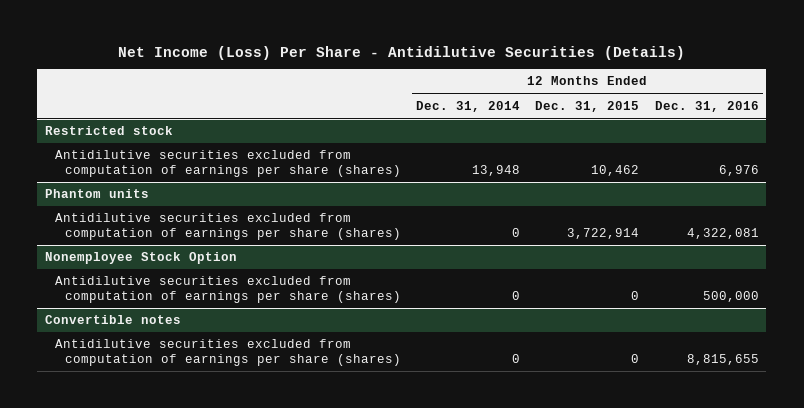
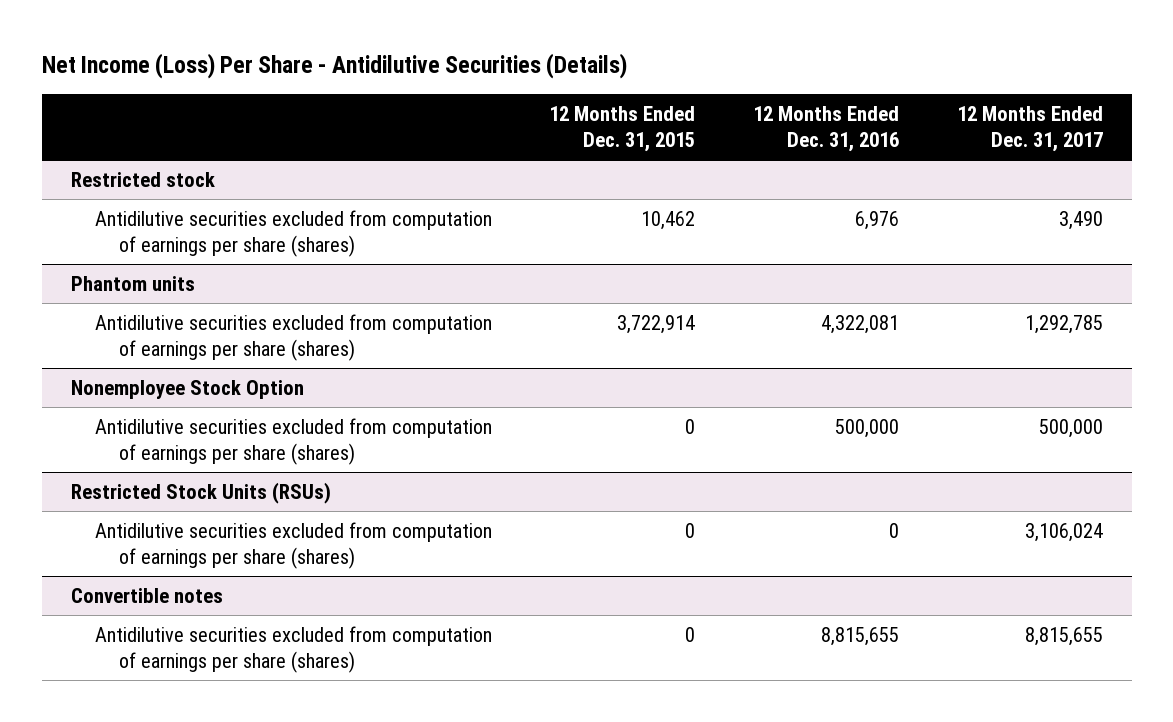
[416,100,521,112] Dec. 31, 2014 -> none
none -> [956,105,1103,152] 12 Months Ended Dec. 31, 2017
none -> [70,481,331,504] Restricted Stock Units (RSUs)
none -> [94,521,492,569] Antidilutive securities excluded from computation of earnings per share (shares)

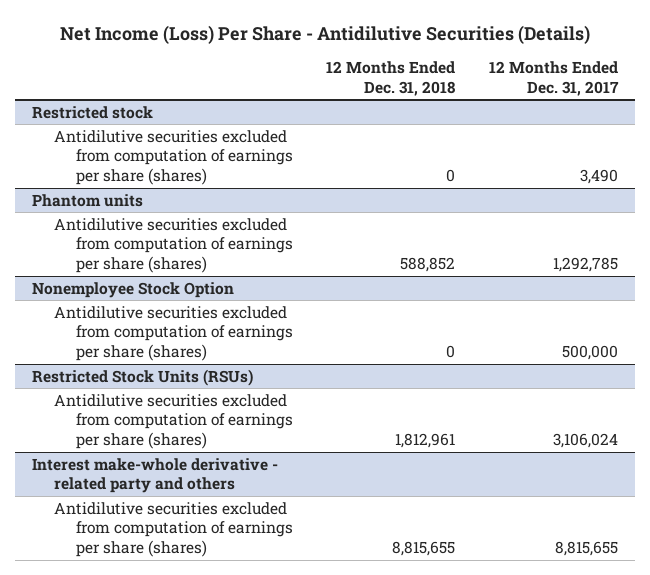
[549,105,696,152] 12 Months Ended Dec. 31, 2015 -> none
[753,105,900,152] 12 Months Ended Dec. 31, 2016 -> none
none -> [326,60,456,96] 12 Months Ended Dec. 31, 2018
[70,587,223,603] Convertible notes -> [32,457,279,494] Interest make-whole derivative - related party and others

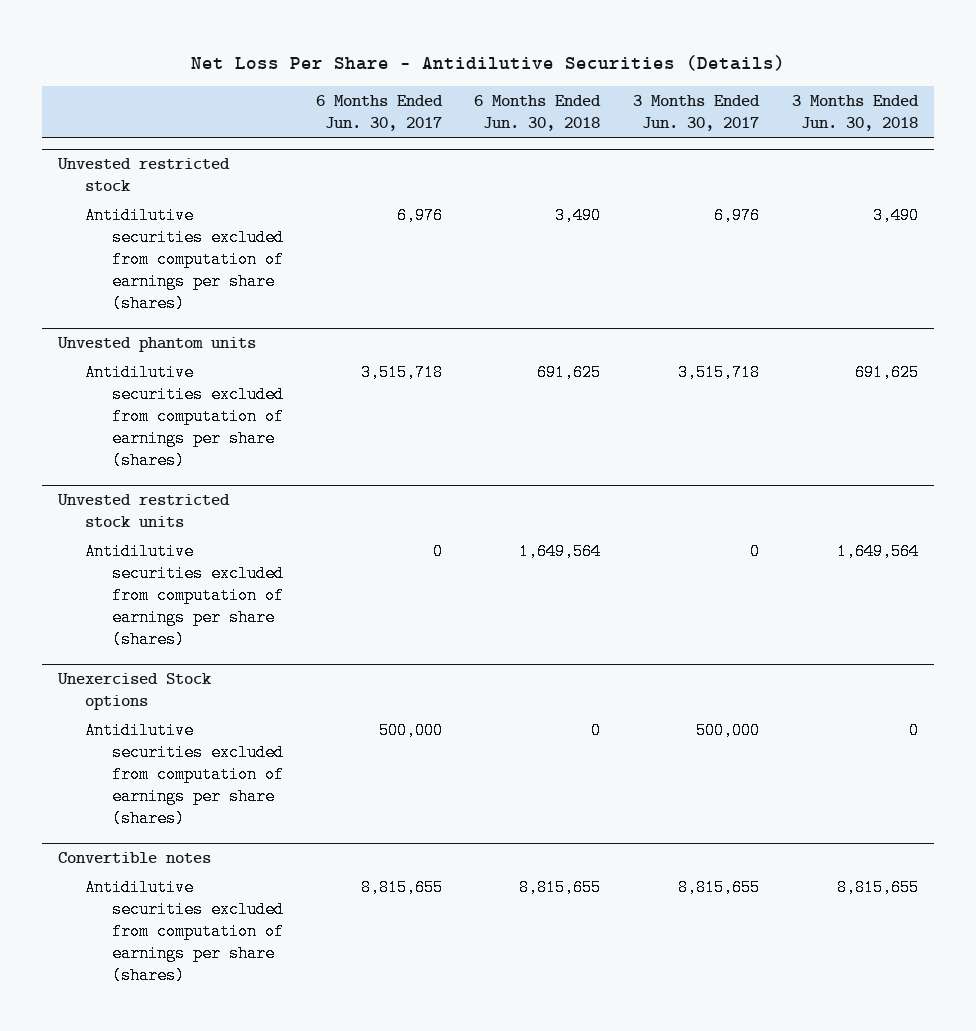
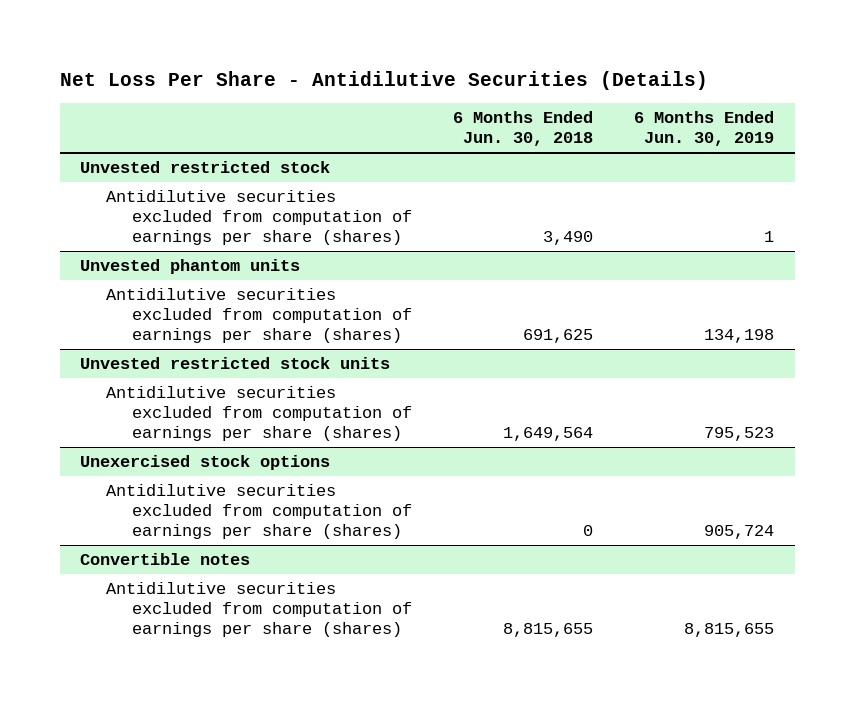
[315,94,443,132] 6 Months Ended Jun. 30, 2017 -> none
[633,94,761,132] 3 Months Ended Jun. 30, 2017 -> none
[791,94,919,132] 3 Months Ended Jun. 30, 2018 -> none
none -> [634,111,775,147] 6 Months Ended Jun. 30, 2019
[57,672,213,710] Unexercised Stock options -> [80,455,331,471] Unexercised stock options

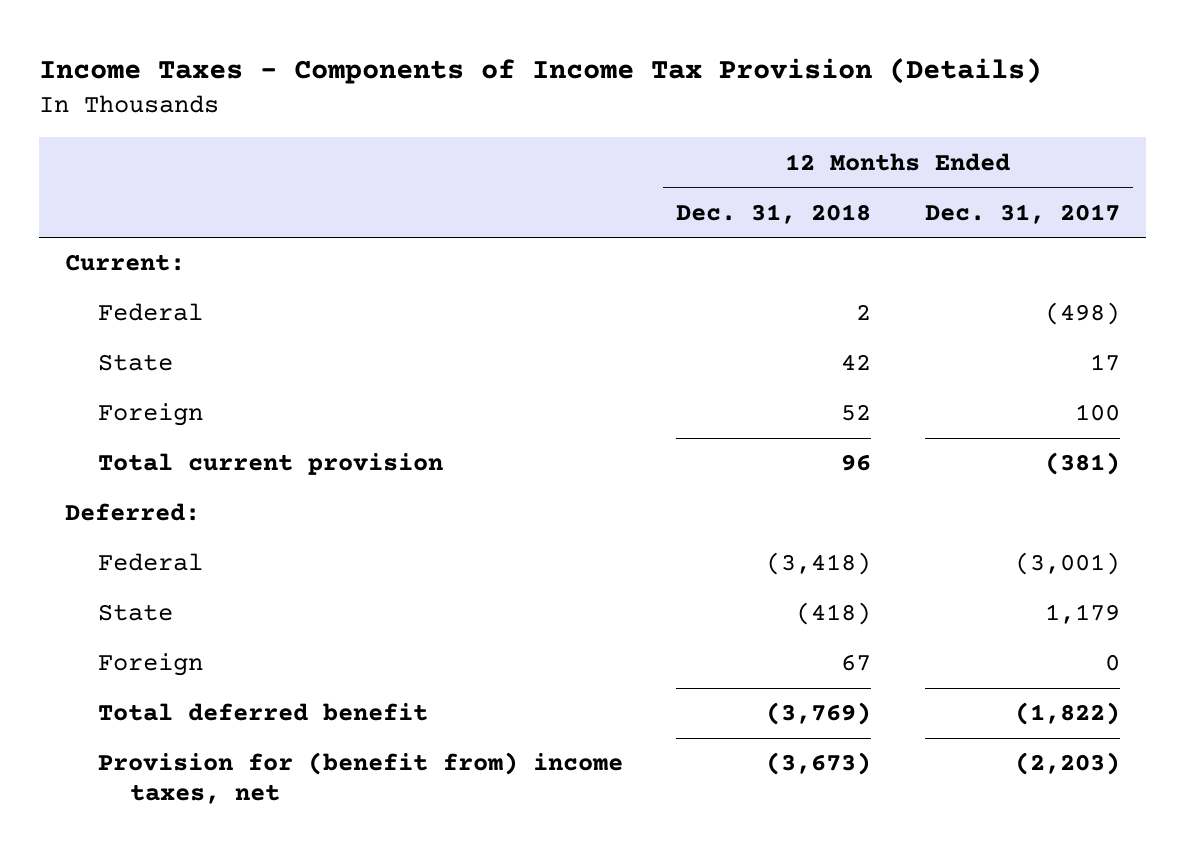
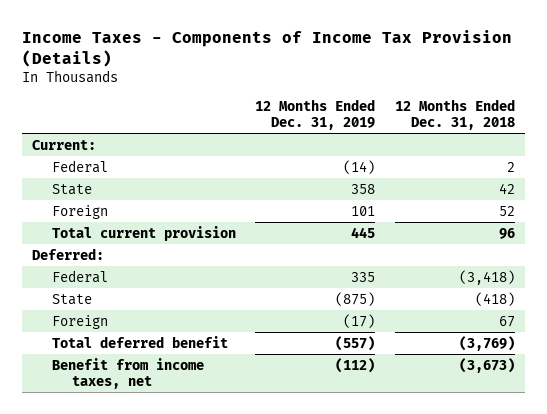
[924,203,1120,224] Dec. 31, 2017 -> none
none -> [255,99,376,130] 12 Months Ended Dec. 31, 2019
[97,752,623,805] Provision for (benefit from) income taxes, net -> [51,357,204,389] Benefit from income taxes, net

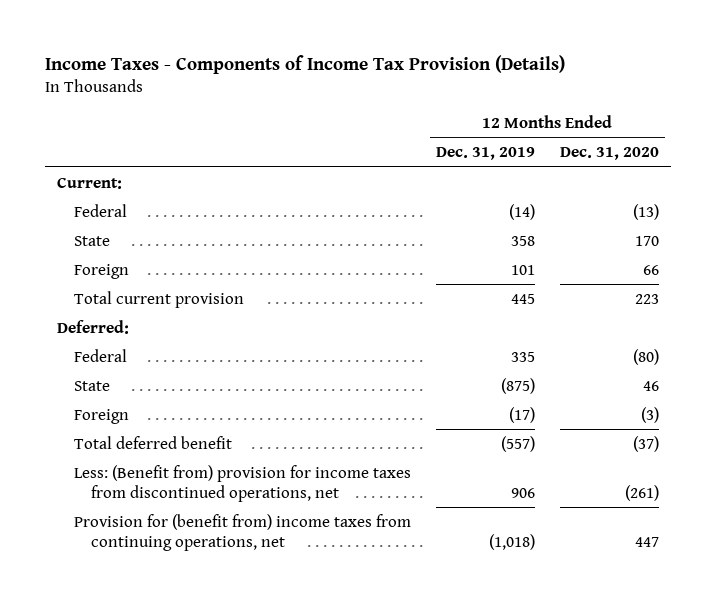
[394,99,515,130] 12 Months Ended Dec. 31, 2018 -> none
none -> [559,147,659,161] Dec. 31, 2020
none -> [74,464,412,502] Less: (Benefit from) provision for income taxes from discontinued operations, net
[51,357,204,389] Benefit from income taxes, net -> [74,513,412,551] Provision for (benefit from) income taxes from continuing operations, net
[335,357,376,373] (112) -> [488,533,535,550] (1,018)

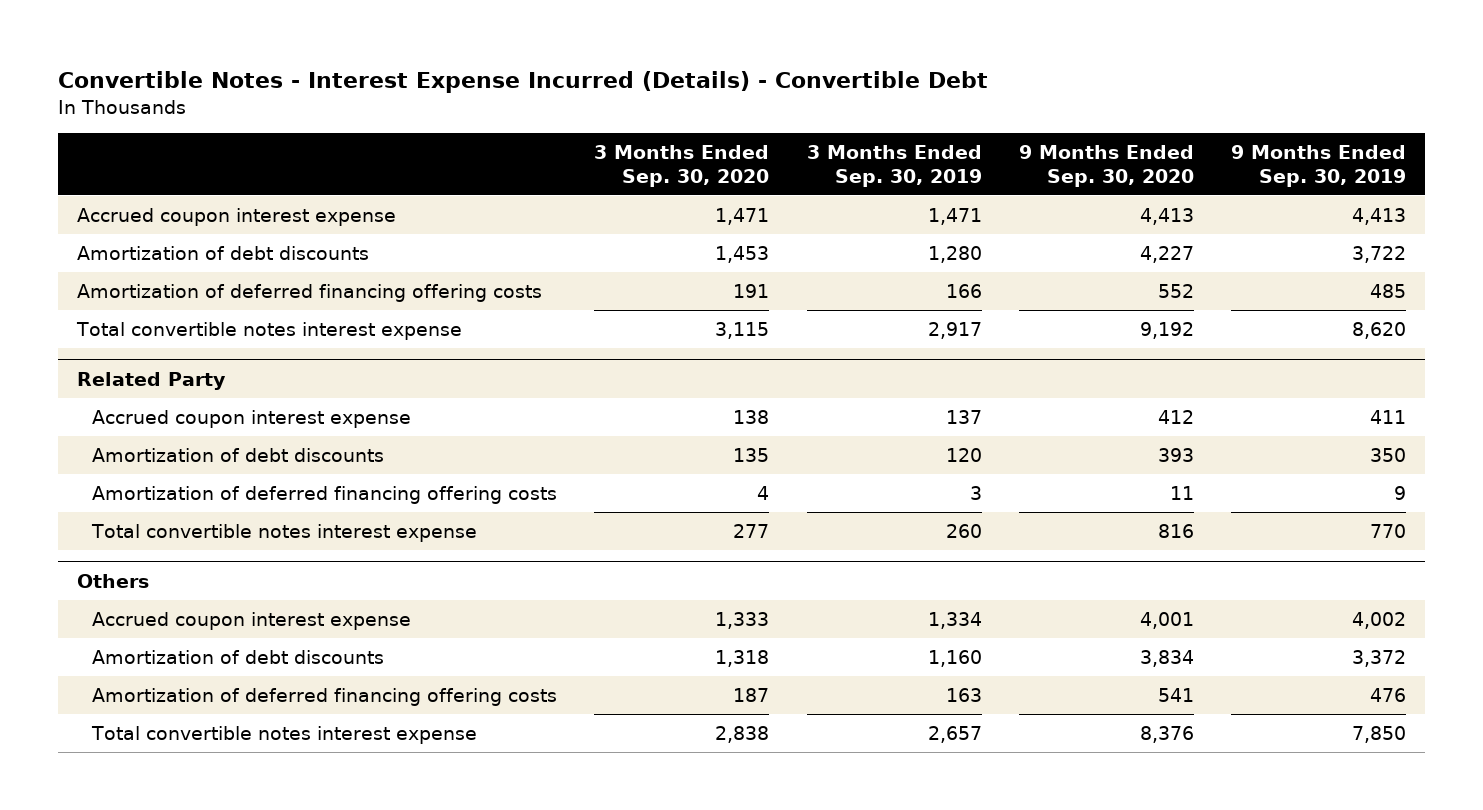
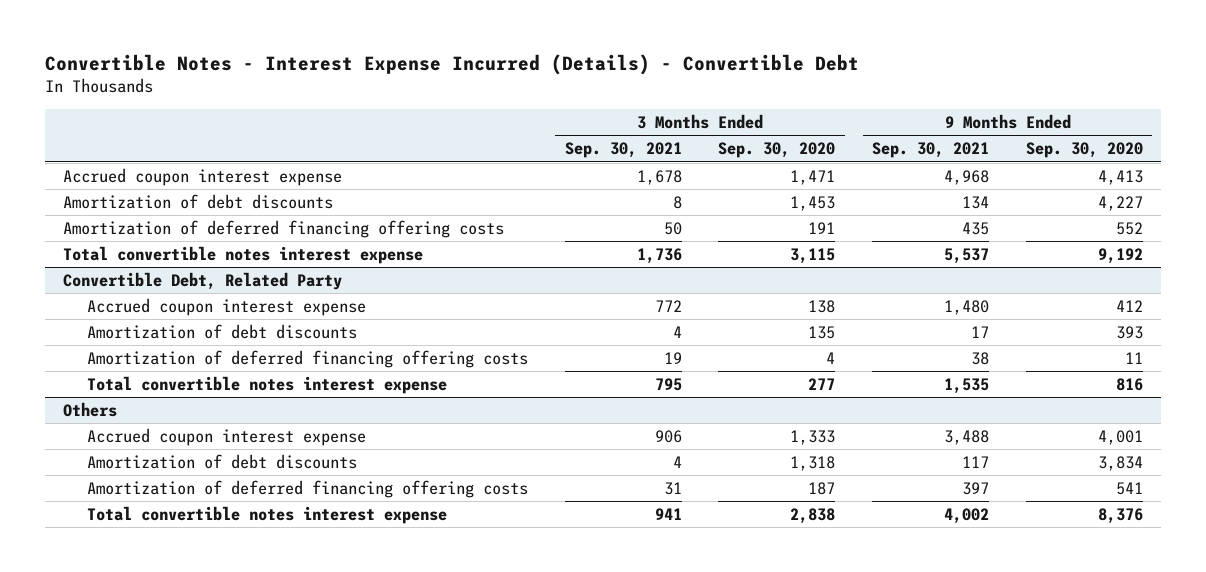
[806,144,982,187] 3 Months Ended Sep. 30, 2019 -> none
[1231,144,1407,187] 9 Months Ended Sep. 30, 2019 -> none
none -> [564,142,682,159] Sep. 30, 2021
none -> [872,142,990,159] Sep. 30, 2021
[77,371,227,390] Related Party -> [63,271,343,290] Convertible Debt, Related Party

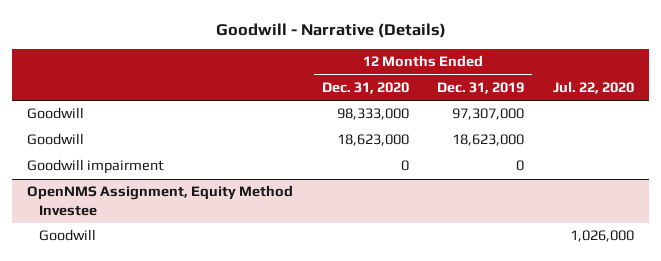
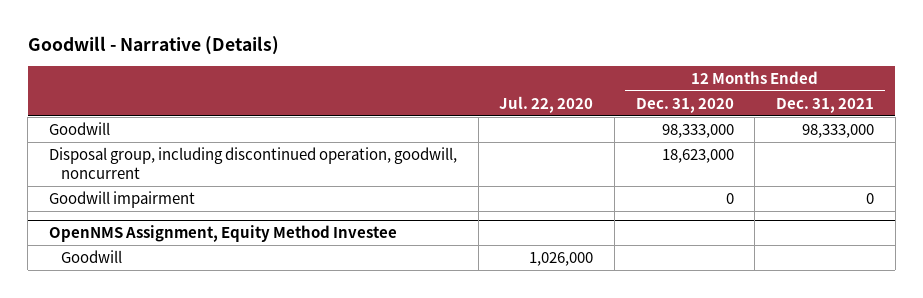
[437,82,525,95] Dec. 31, 2019 -> none
none -> [776,97,875,113] Dec. 31, 2021
[26,133,84,146] Goodwill -> [48,146,457,179] Disposal group, including discontinued operation, goodwill, noncurrent

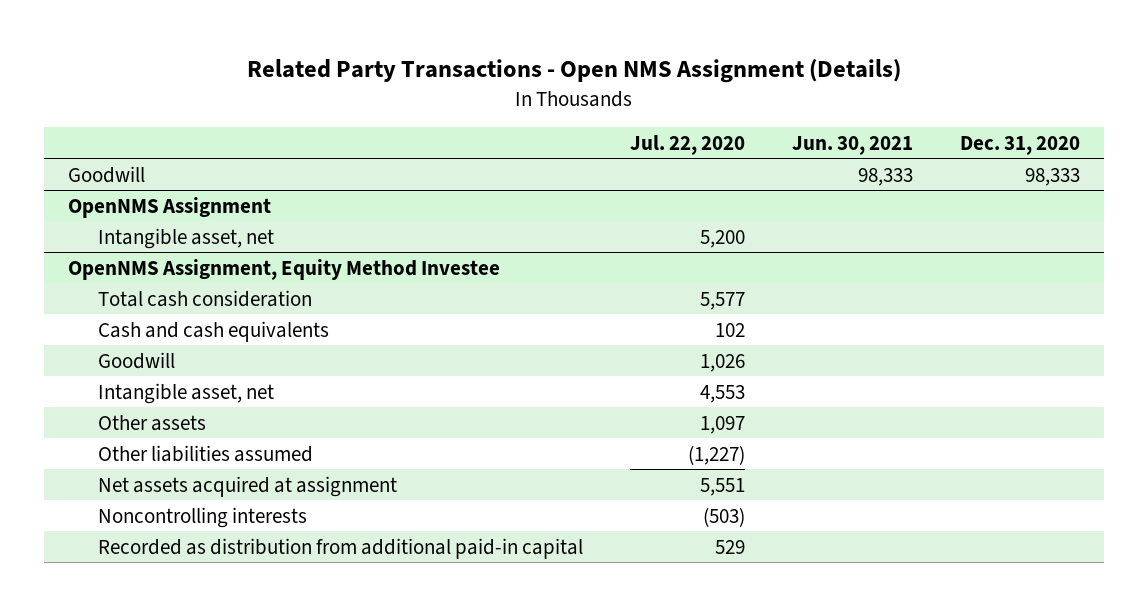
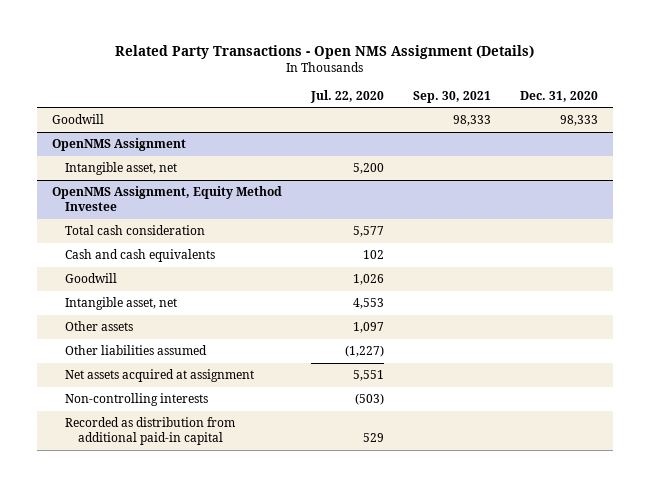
[792,135,914,155] Jun. 30, 2021 -> none
none -> [413,90,492,103] Sep. 30, 2021
[97,506,307,528] Noncontrolling interests -> [64,393,208,407] Non-controlling interests

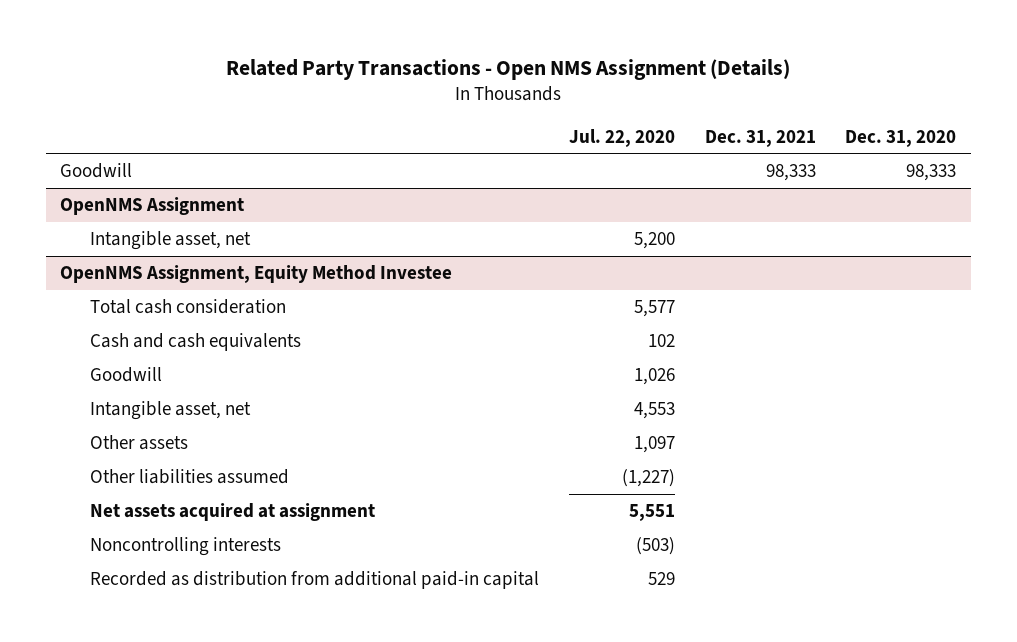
[413,90,492,103] Sep. 30, 2021 -> none
none -> [704,129,816,147] Dec. 31, 2021
[64,393,208,407] Non-controlling interests -> [90,537,282,557] Noncontrolling interests

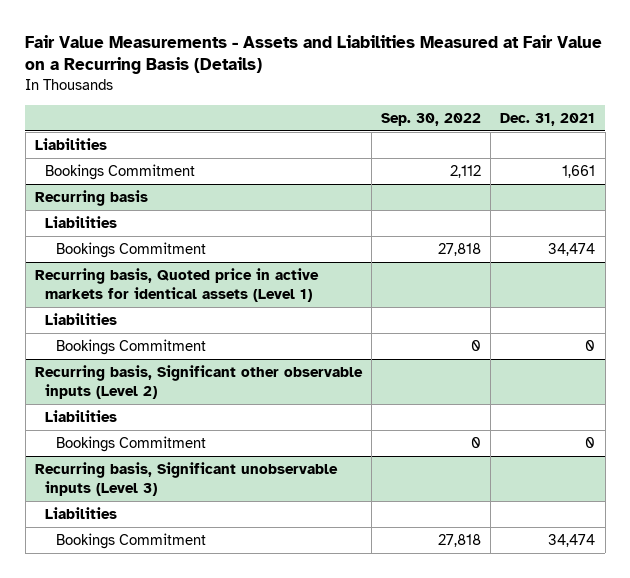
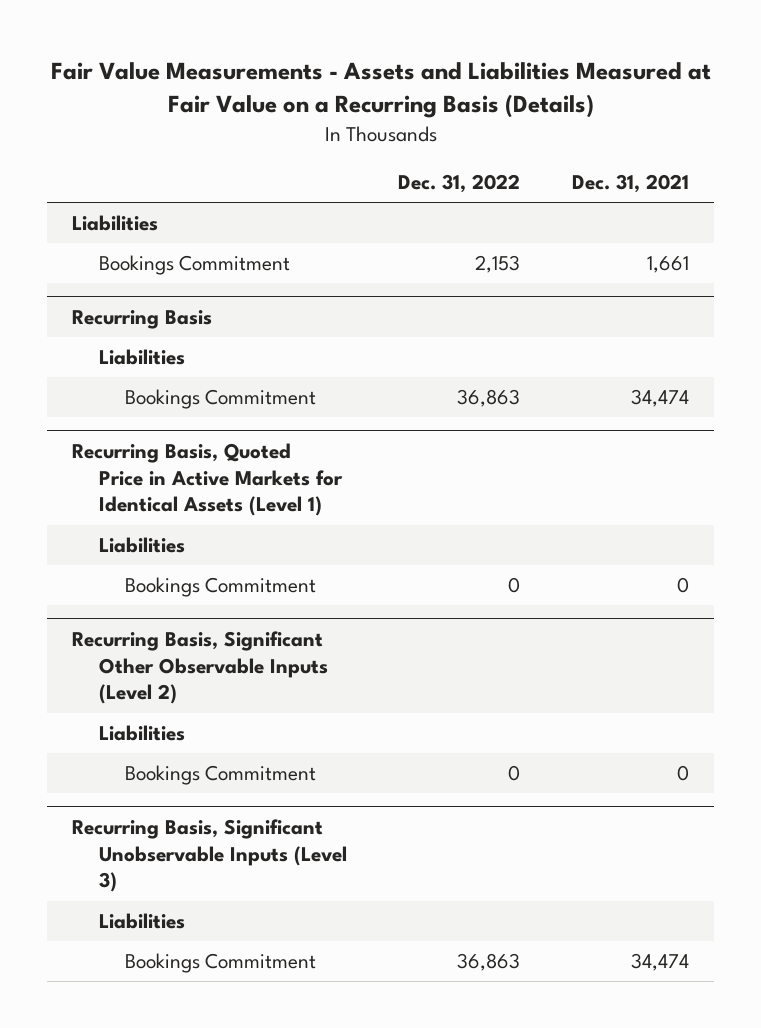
[381,112,482,126] Sep. 30, 2022 -> none
none -> [398,174,521,194] Dec. 31, 2022
[34,190,148,207] Recurring basis -> [72,309,213,329] Recurring Basis
[34,268,319,302] Recurring basis, Quoted price in active markets for identical assets (Level 1) -> [72,442,343,517] Recurring Basis, Quoted Price in Active Markets for Identical Assets (Level 1)
[34,365,363,399] Recurring basis, Significant other observable inputs (Level 2) -> [72,630,328,705] Recurring Basis, Significant Other Observable Inputs (Level 2)
[34,462,338,496] Recurring basis, Significant unobservable inputs (Level 3) -> [72,818,347,893] Recurring Basis, Significant Unobservable Inputs (Level 3)

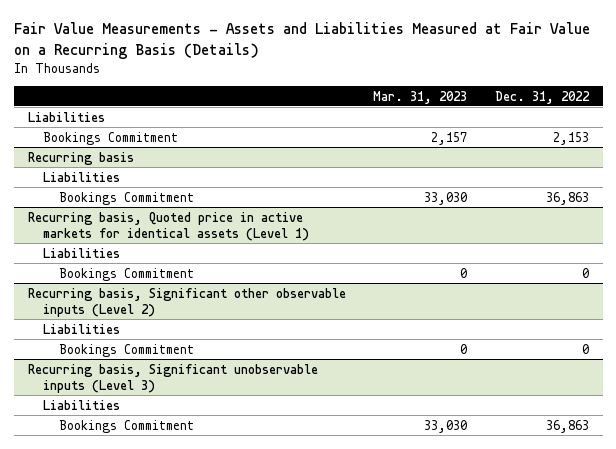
[571,174,689,194] Dec. 31, 2021 -> none
none -> [373,90,468,104] Mar. 31, 2023
[72,309,213,329] Recurring Basis -> [27,151,134,165] Recurring basis
[72,442,343,517] Recurring Basis, Quoted Price in Active Markets for Identical Assets (Level 1) -> [27,211,310,241] Recurring basis, Quoted price in active markets for identical assets (Level 1)
[72,630,328,705] Recurring Basis, Significant Other Observable Inputs (Level 2) -> [27,287,346,317] Recurring basis, Significant other observable inputs (Level 2)
[72,818,347,893] Recurring Basis, Significant Unobservable Inputs (Level 3) -> [27,363,318,393] Recurring basis, Significant unobservable inputs (Level 3)

